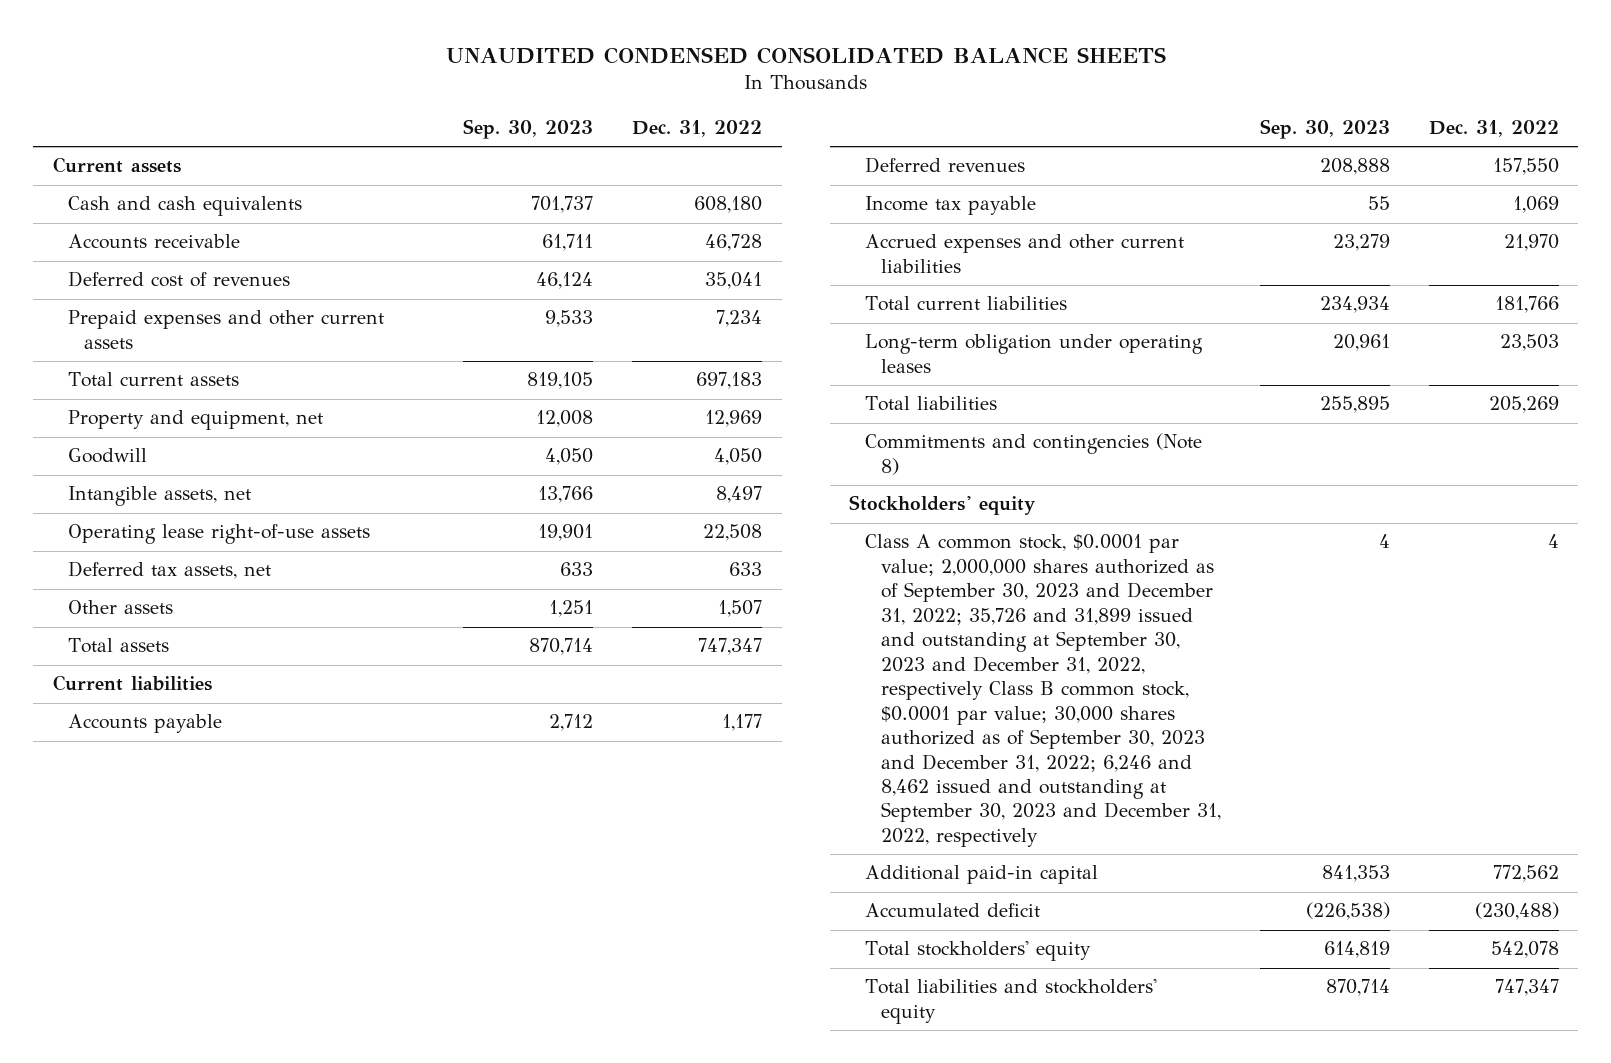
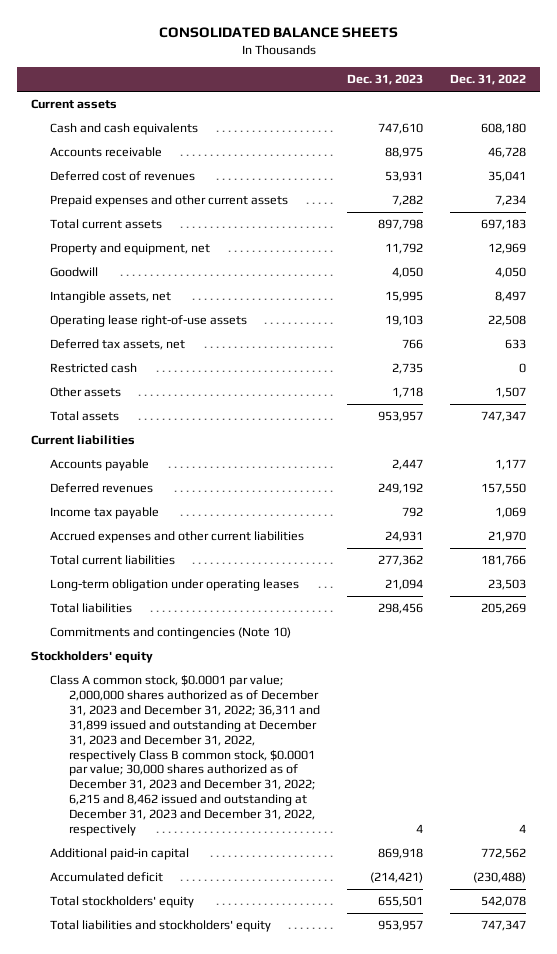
[445,47,1166,65] UNAUDITED CONDENSED CONSOLIDATED BALANCE SHEETS -> [158,26,398,38] CONSOLIDATED BALANCE SHEETS
[463,118,594,139] Sep. 30, 2023 -> none
none -> [346,74,423,86] Dec. 31, 2023
none -> [49,363,137,374] Restricted cash
[865,433,1203,475] Commitments and contingencies (Note 8) -> [49,627,291,640] Commitments and contingencies (Note 10)
[865,534,1222,847] Class A common stock, $0.0001 par value; 2,000,000 shares authorized as of September 30, 2023 and December 31, 2022; 35,726 and 31,899 issued and outstanding at September 30, 2023 and December 31, 2022, respectively Class B common stock, $0.0001 par value; 30,000 shares authorized as of September 30, 2023 and December 31, 2022; 6,246 and 8,462 issued and outstanding at September 30, 2023 and December 31, 2022, respectively -> [49,675,320,836] Class A common stock, $0.0001 par value; 2,000,000 shares authorized as of December 31, 2023 and December 31, 2022; 36,311 and 31,899 issued and outstanding at December 31, 2023 and December 31, 2022, respectively Class B common stock, $0.0001 par value; 30,000 shares authorized as of December 31, 2023 and December 31, 2022; 6,215 and 8,462 issued and outstanding at December 31, 2023 and December 31, 2022, respectively

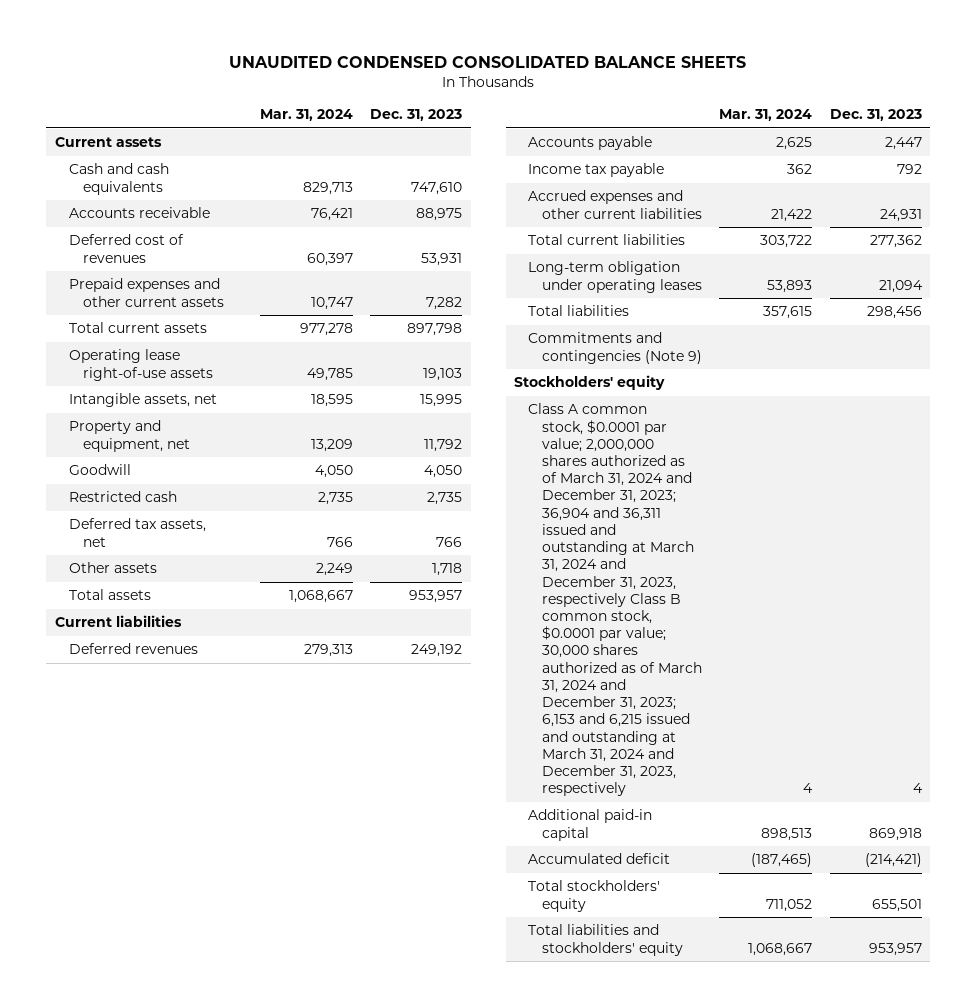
[158,26,398,38] CONSOLIDATED BALANCE SHEETS -> [229,55,747,68] UNAUDITED CONDENSED CONSOLIDATED BALANCE SHEETS
[450,74,527,86] Dec. 31, 2022 -> none
none -> [259,108,353,121] Mar. 31, 2024
[49,315,247,328] Operating lease right-of-use assets -> [68,349,213,381] Operating lease right-of-use assets
[49,291,171,304] Intangible assets, net -> [68,393,217,408] Intangible assets, net
[49,339,185,351] Deferred tax assets, net -> [68,518,206,547] Deferred tax assets, net
[49,459,149,472] Accounts payable -> [528,136,653,151] Accounts payable
[49,627,291,640] Commitments and contingencies (Note 10) -> [528,332,703,364] Commitments and contingencies (Note 9)
[49,675,320,836] Class A common stock, $0.0001 par value; 2,000,000 shares authorized as of December 31, 2023 and December 31, 2022; 36,311 and 31,899 issued and outstanding at December 31, 2023 and December 31, 2022, respectively Class B common stock, $0.0001 par value; 30,000 shares authorized as of December 31, 2023 and December 31, 2022; 6,215 and 8,462 issued and outstanding at December 31, 2023 and December 31, 2022, respectively -> [528,403,703,797] Class A common stock, $0.0001 par value; 2,000,000 shares authorized as of March 31, 2024 and December 31, 2023; 36,904 and 36,311 issued and outstanding at March 31, 2024 and December 31, 2023, respectively Class B common stock, $0.0001 par value; 30,000 shares authorized as of March 31, 2024 and December 31, 2023; 6,153 and 6,215 issued and outstanding at March 31, 2024 and December 31, 2023, respectively

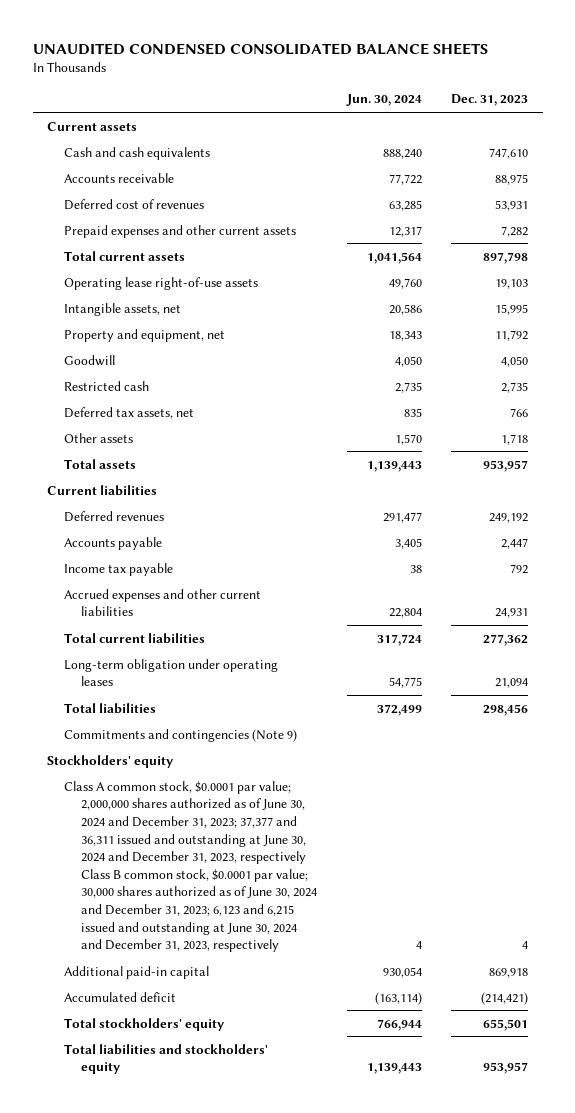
[259,108,353,121] Mar. 31, 2024 -> none
none -> [345,94,422,107] Jun. 30, 2024
[528,403,703,797] Class A common stock, $0.0001 par value; 2,000,000 shares authorized as of March 31, 2024 and December 31, 2023; 36,904 and 36,311 issued and outstanding at March 31, 2024 and December 31, 2023, respectively Class B common stock, $0.0001 par value; 30,000 shares authorized as of March 31, 2024 and December 31, 2023; 6,153 and 6,215 issued and outstanding at March 31, 2024 and December 31, 2023, respectively -> [64,780,318,953] Class A common stock, $0.0001 par value; 2,000,000 shares authorized as of June 30, 2024 and December 31, 2023; 37,377 and 36,311 issued and outstanding at June 30, 2024 and December 31, 2023, respectively Class B common stock, $0.0001 par value; 30,000 shares authorized as of June 30, 2024 and December 31, 2023; 6,123 and 6,215 issued and outstanding at June 30, 2024 and December 31, 2023, respectively

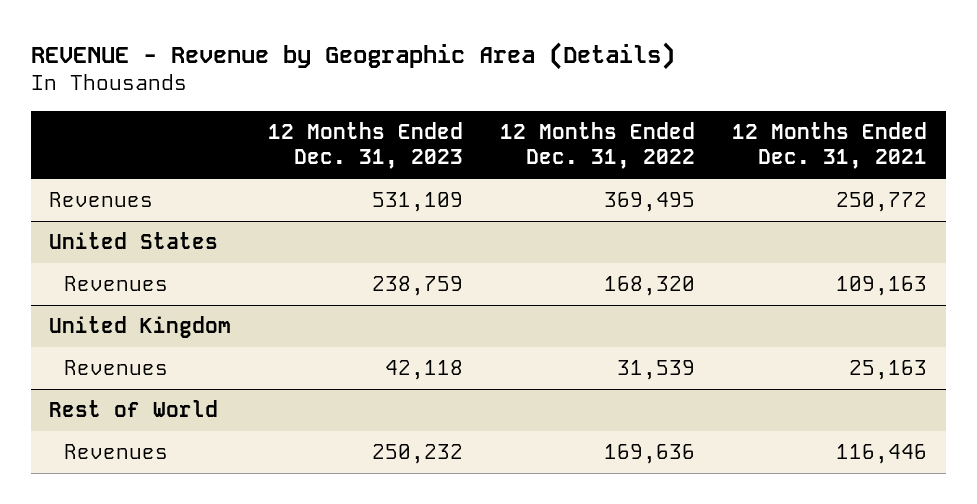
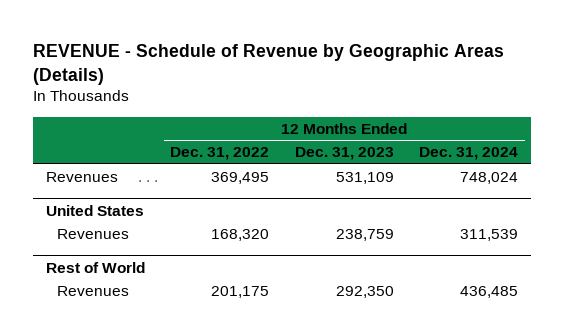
[30,41,675,70] REVENUE - Revenue by Geographic Area (Details) -> [33,43,505,85] REVENUE - Schedule of Revenue by Geographic Areas (Details)
[732,121,928,170] 12 Months Ended Dec. 31, 2021 -> none
none -> [419,147,519,161] Dec. 31, 2024
[49,316,232,339] United Kingdom -> none
[63,360,168,376] Revenues -> none
[372,444,464,465] 250,232 -> [335,286,394,299] 292,350
[604,444,696,465] 169,636 -> [211,286,270,299] 201,175

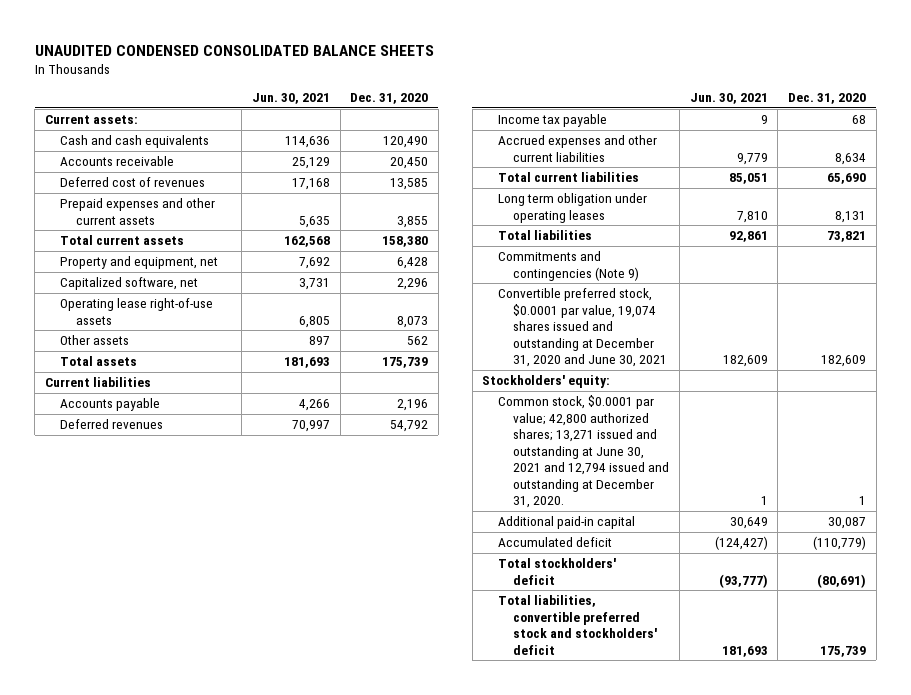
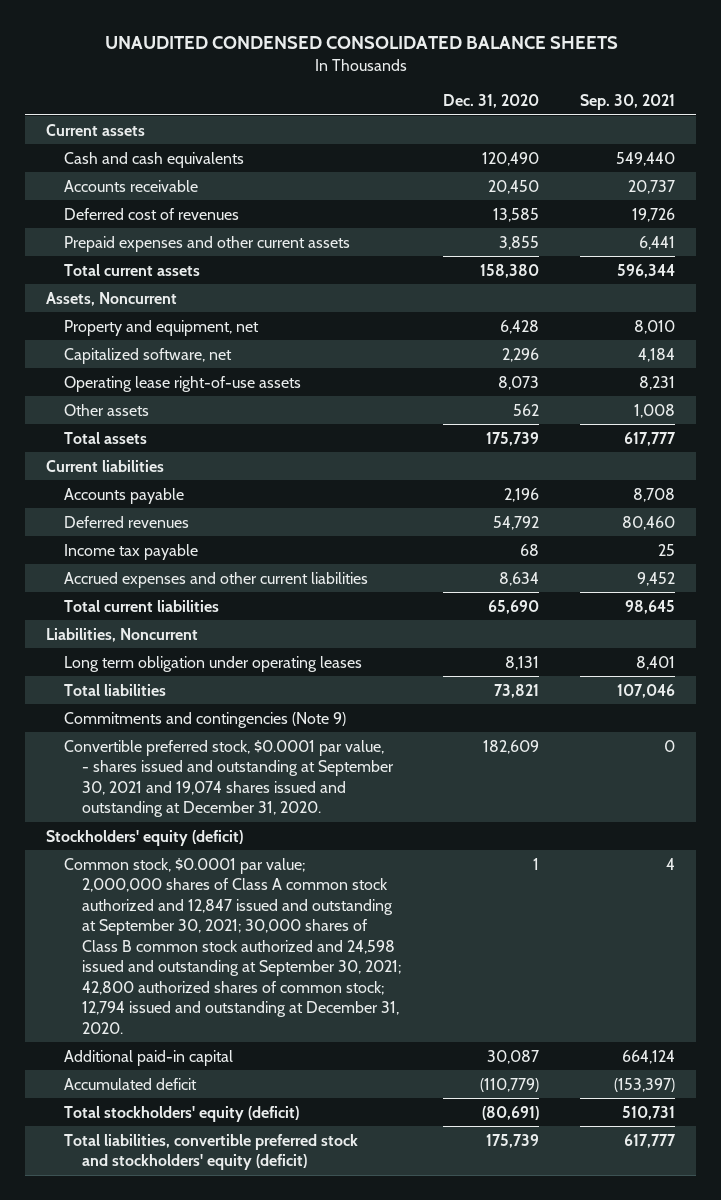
[251,93,330,105] Jun. 30, 2021 -> none
none -> [580,94,676,111] Sep. 30, 2021
[44,115,138,125] Current assets: -> [45,123,145,136] Current assets
none -> [45,291,177,306] Assets, Noncurrent
none -> [45,627,198,642] Liabilities, Noncurrent
[497,288,668,368] Convertible preferred stock, $0.0001 par value, 19,074 shares issued and outstanding at December 31, 2020 and June 30, 2021 -> [63,739,394,818] Convertible preferred stock, $0.0001 par value, - shares issued and outstanding at September 30, 2021 and 19,074 shares issued and outstanding at December 31, 2020.
[482,375,611,389] Stockholders' equity: -> [45,829,243,846] Stockholders' equity (deficit)
[497,395,670,509] Common stock, $0.0001 par value; 42,800 authorized shares; 13,271 issued and outstanding at June 30, 2021 and 12,794 issued and outstanding at December 31, 2020. -> [63,857,401,1034] Common stock, $0.0001 par value; 2,000,000 shares of Class A common stock authorized and 12,847 issued and outstanding at September 30, 2021; 30,000 shares of Class B common stock authorized and 24,598 issued and outstanding at September 30, 2021; 42,800 authorized shares of common stock; 12,794 issued and outstanding at December 31, 2020.
[497,558,616,585] Total stockholders' deficit -> [63,1105,299,1122] Total stockholders' equity (deficit)
[497,595,658,655] Total liabilities, convertible preferred stock and stockholders' deficit -> [63,1133,358,1171] Total liabilities, convertible preferred stock and stockholders' equity (deficit)

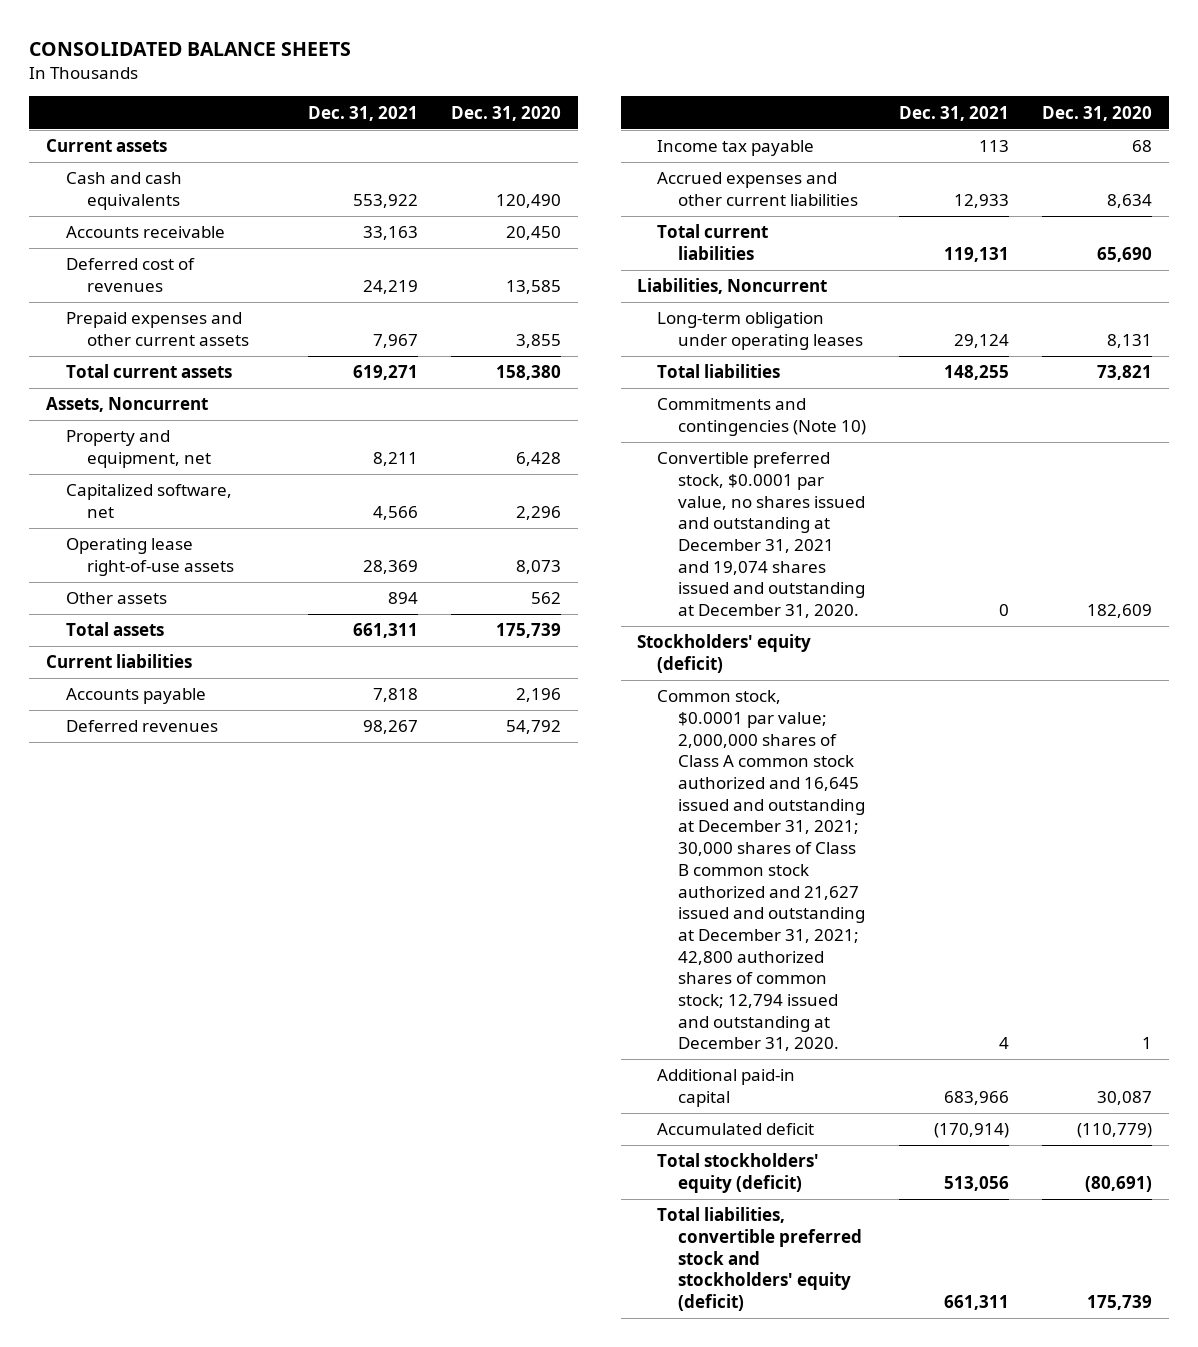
[104,36,618,50] UNAUDITED CONDENSED CONSOLIDATED BALANCE SHEETS -> [29,42,352,57] CONSOLIDATED BALANCE SHEETS
[580,94,676,111] Sep. 30, 2021 -> none
none -> [307,105,418,121] Dec. 31, 2021
[63,655,362,672] Long term obligation under operating leases -> [657,312,863,350] Long-term obligation under operating leases
[63,711,346,728] Commitments and contingencies (Note 9) -> [657,398,866,436] Commitments and contingencies (Note 10)
[63,739,394,818] Convertible preferred stock, $0.0001 par value, - shares issued and outstanding at September 30, 2021 and 19,074 shares issued and outstanding at December 31, 2020. -> [657,452,865,619] Convertible preferred stock, $0.0001 par value, no shares issued and outstanding at December 31, 2021 and 19,074 shares issued and outstanding at December 31, 2020.
[63,857,401,1034] Common stock, $0.0001 par value; 2,000,000 shares of Class A common stock authorized and 12,847 issued and outstanding at September 30, 2021; 30,000 shares of Class B common stock authorized and 24,598 issued and outstanding at September 30, 2021; 42,800 authorized shares of common stock; 12,794 issued and outstanding at December 31, 2020. -> [657,690,865,1052] Common stock, $0.0001 par value; 2,000,000 shares of Class A common stock authorized and 16,645 issued and outstanding at December 31, 2021; 30,000 shares of Class B common stock authorized and 21,627 issued and outstanding at December 31, 2021; 42,800 authorized shares of common stock; 12,794 issued and outstanding at December 31, 2020.

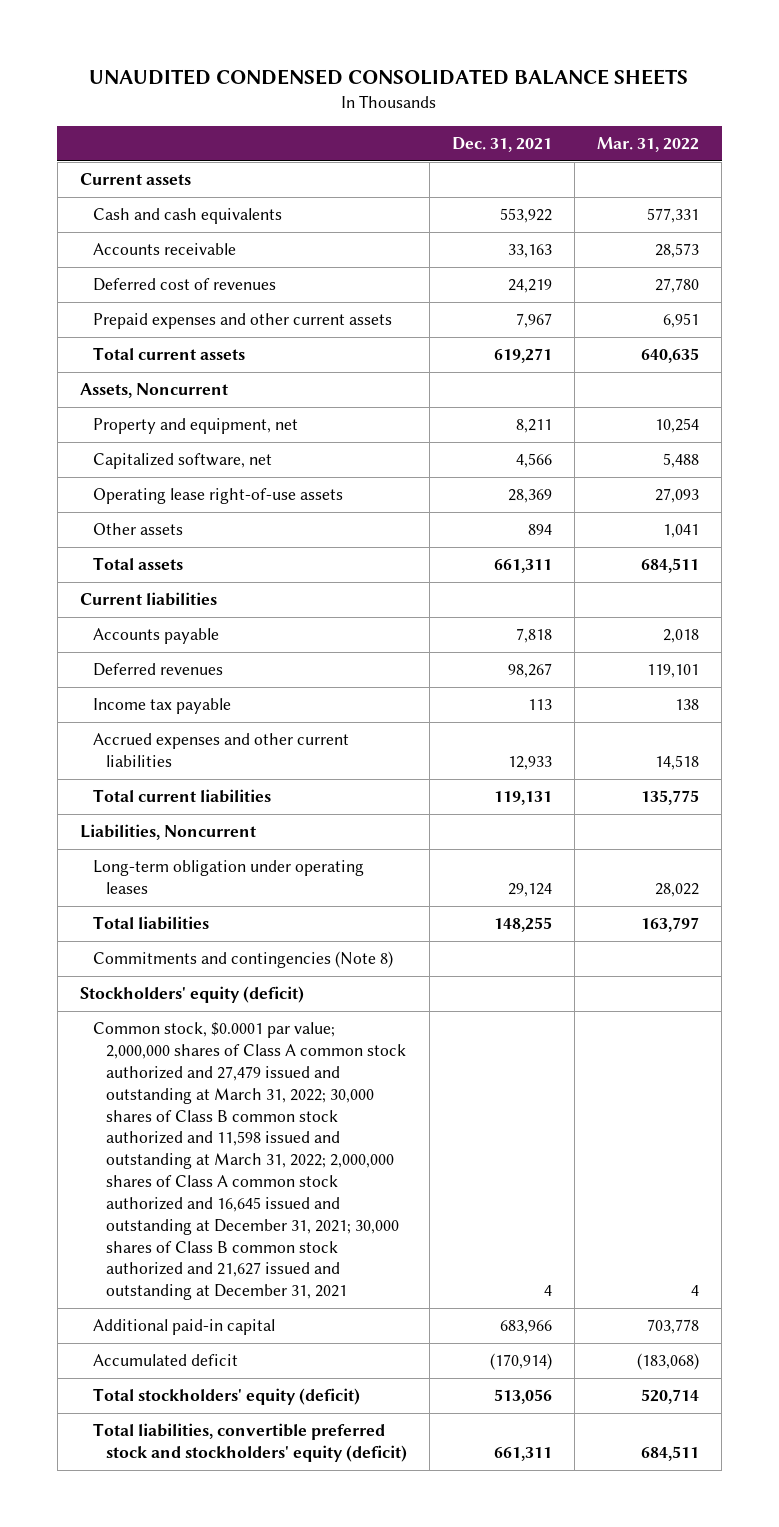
[29,42,352,57] CONSOLIDATED BALANCE SHEETS -> [89,69,689,86] UNAUDITED CONDENSED CONSOLIDATED BALANCE SHEETS
[451,105,562,121] Dec. 31, 2020 -> none
none -> [597,137,700,153] Mar. 31, 2022
[657,452,865,619] Convertible preferred stock, $0.0001 par value, no shares issued and outstanding at December 31, 2021 and 19,074 shares issued and outstanding at December 31, 2020. -> none
[657,398,866,436] Commitments and contingencies (Note 10) -> [92,951,393,969] Commitments and contingencies (Note 8)
[657,690,865,1052] Common stock, $0.0001 par value; 2,000,000 shares of Class A common stock authorized and 16,645 issued and outstanding at December 31, 2021; 30,000 shares of Class B common stock authorized and 21,627 issued and outstanding at December 31, 2021; 42,800 authorized shares of common stock; 12,794 issued and outstanding at December 31, 2020. -> [92,1022,406,1301] Common stock, $0.0001 par value; 2,000,000 shares of Class A common stock authorized and 27,479 issued and outstanding at March 31, 2022; 30,000 shares of Class B common stock authorized and 11,598 issued and outstanding at March 31, 2022; 2,000,000 shares of Class A common stock authorized and 16,645 issued and outstanding at December 31, 2021; 30,000 shares of Class B common stock authorized and 21,627 issued and outstanding at December 31, 2021

